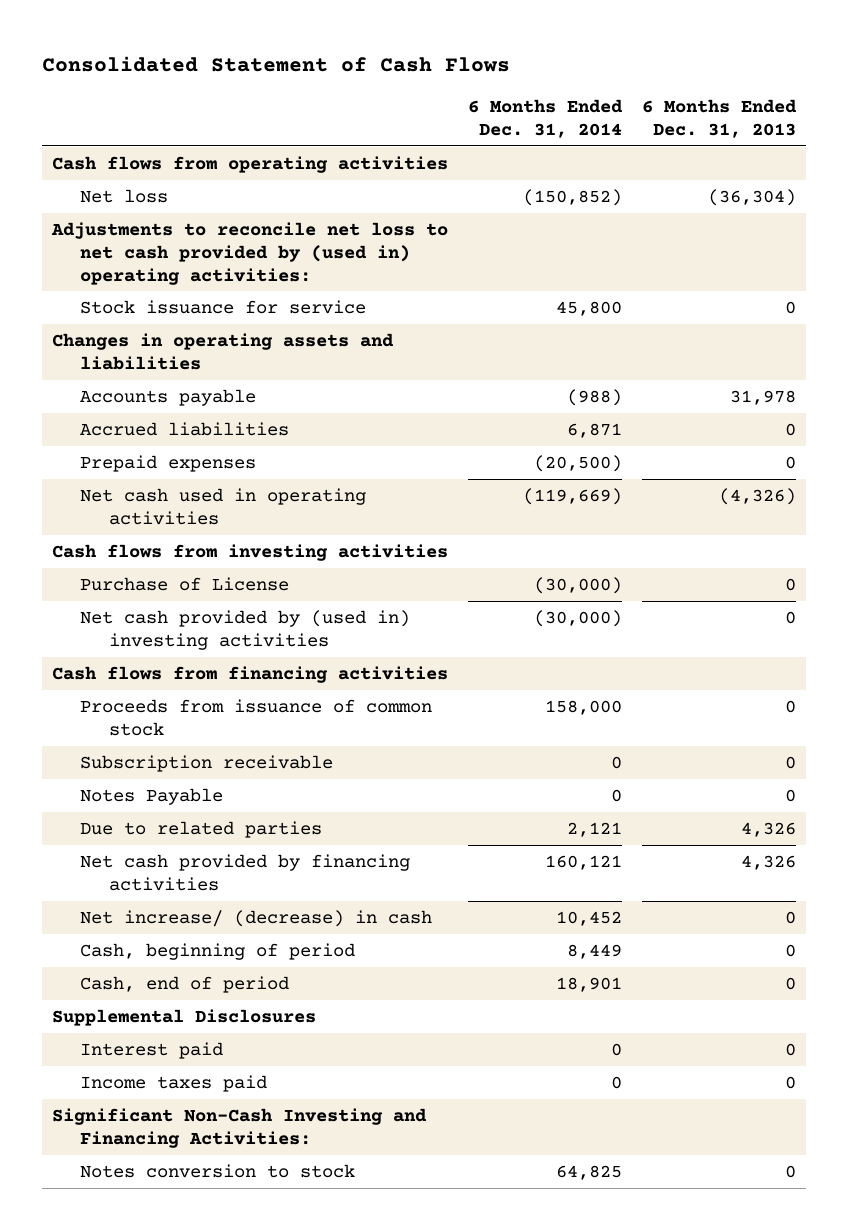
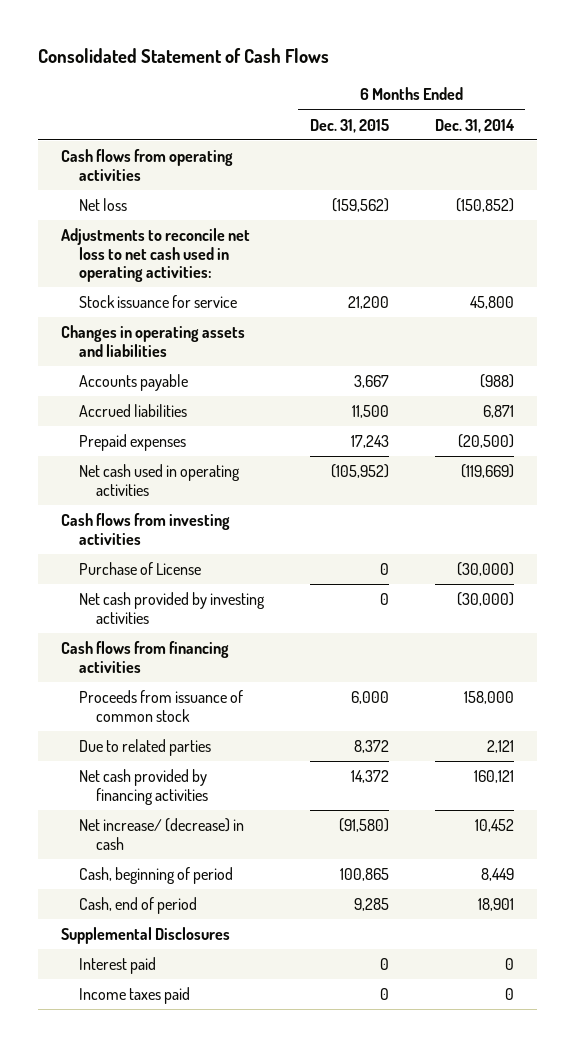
[641,98,797,138] 6 Months Ended Dec. 31, 2013 -> none
none -> [309,118,389,133] Dec. 31, 2015
[50,221,448,285] Adjustments to reconcile net loss to net cash provided by (used in) operating activities: -> [61,228,251,283] Adjustments to reconcile net loss to net cash used in operating activities:
[80,609,411,650] Net cash provided by (used in) investing activities -> [78,592,265,624] Net cash provided by investing activities
[80,754,334,772] Subscription receivable -> none
[80,787,224,805] Notes Payable -> none
[51,1107,427,1148] Significant Non-Cash Investing and Financing Activities: -> none
[80,1163,356,1178] Notes conversion to stock -> none

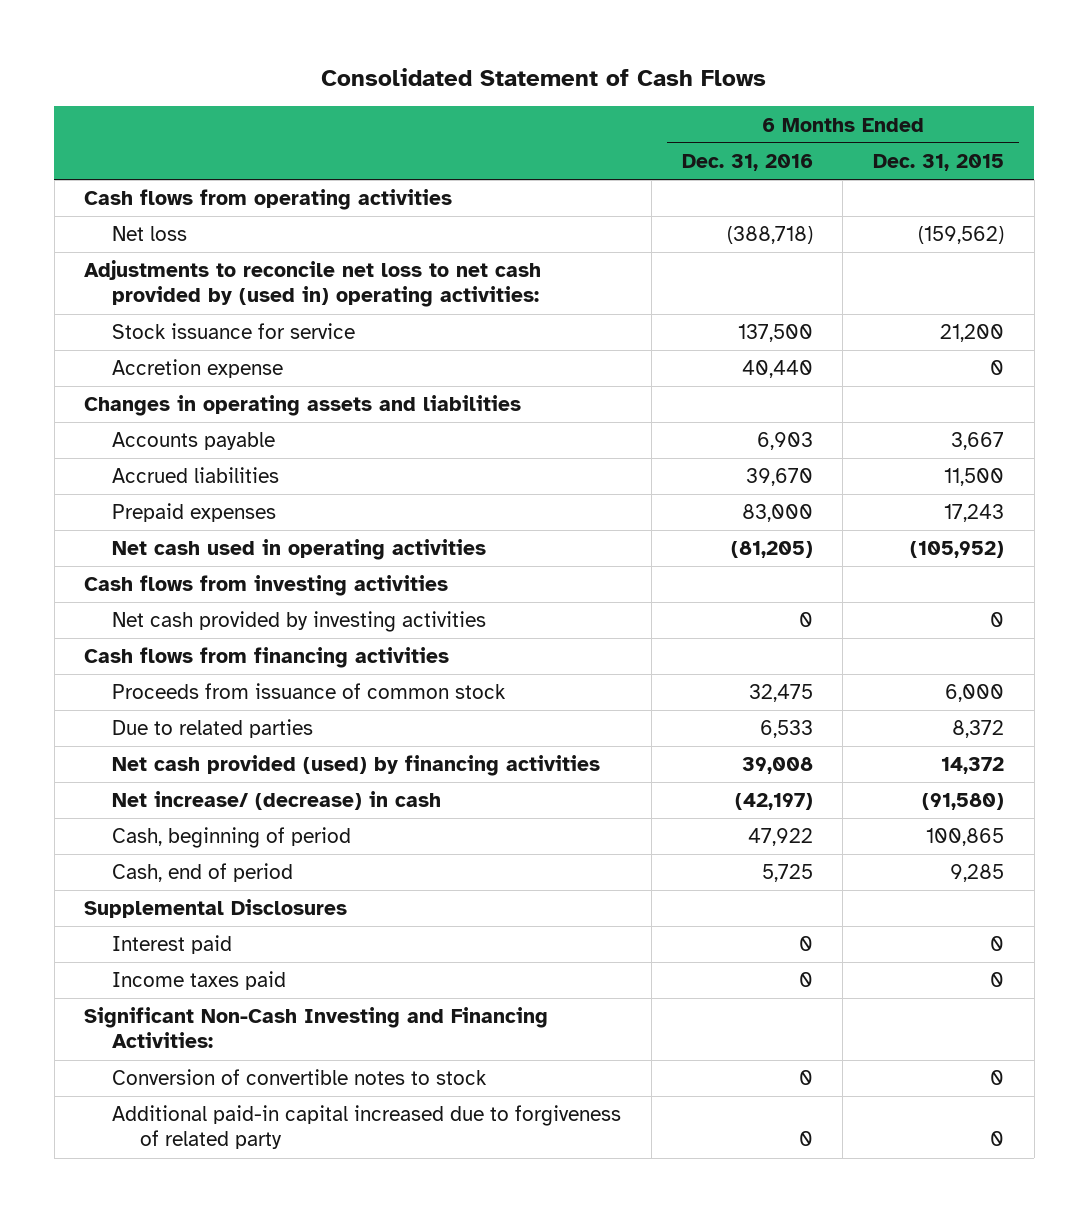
[434,118,515,133] Dec. 31, 2014 -> none
none -> [681,153,813,171] Dec. 31, 2016
[61,228,251,283] Adjustments to reconcile net loss to net cash used in operating activities: -> [84,260,542,308] Adjustments to reconcile net loss to net cash provided by (used in) operating activities:
none -> [112,359,284,379] Accretion expense
[78,562,201,576] Purchase of License -> none
[78,769,209,805] Net cash provided by financing activities -> [112,755,601,777] Net cash provided (used) by financing activities
none -> [84,1007,549,1049] Significant Non-Cash Investing and Financing Activities:
none -> [112,1069,488,1086] Conversion of convertible notes to stock
none -> [112,1105,622,1150] Additional paid-in capital increased due to forgiveness of related party

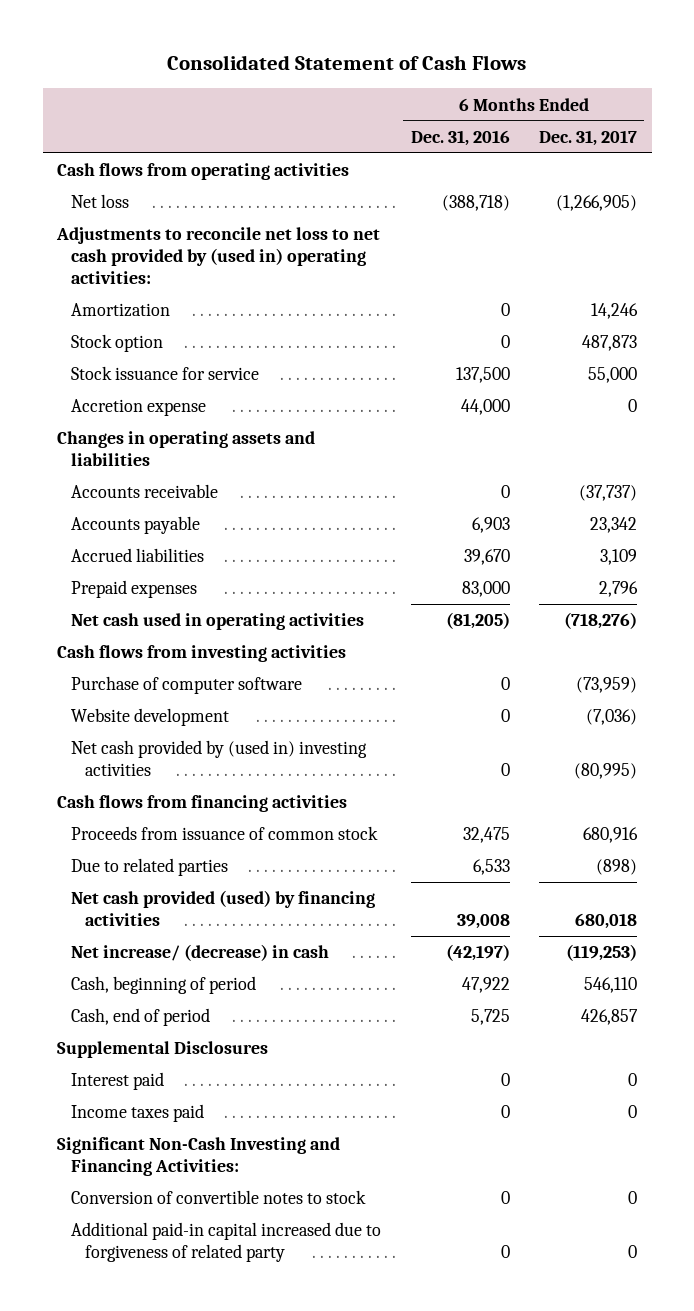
[873,153,1005,171] Dec. 31, 2015 -> none
none -> [539,129,638,146] Dec. 31, 2017
none -> [71,303,171,318] Amortization
none -> [71,334,164,353] Stock option
[741,360,813,379] 40,440 -> [460,399,510,416] 44,000
none -> [71,484,219,499] Accounts receivable
none -> [71,676,303,695] Purchase of computer software
none -> [71,708,230,727] Website development
[112,611,487,633] Net cash provided by investing activities -> [71,740,368,776] Net cash provided by (used in) investing activities

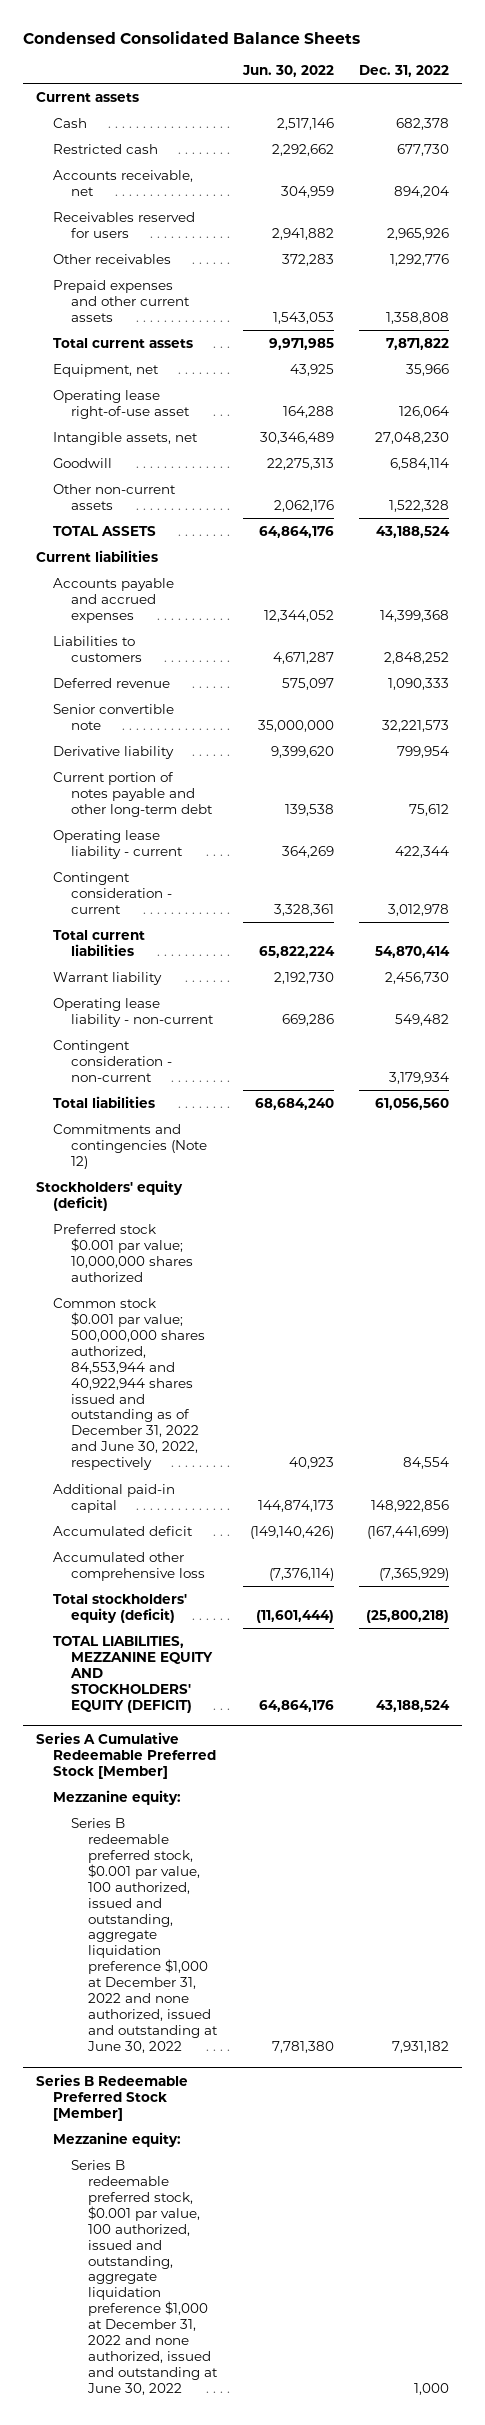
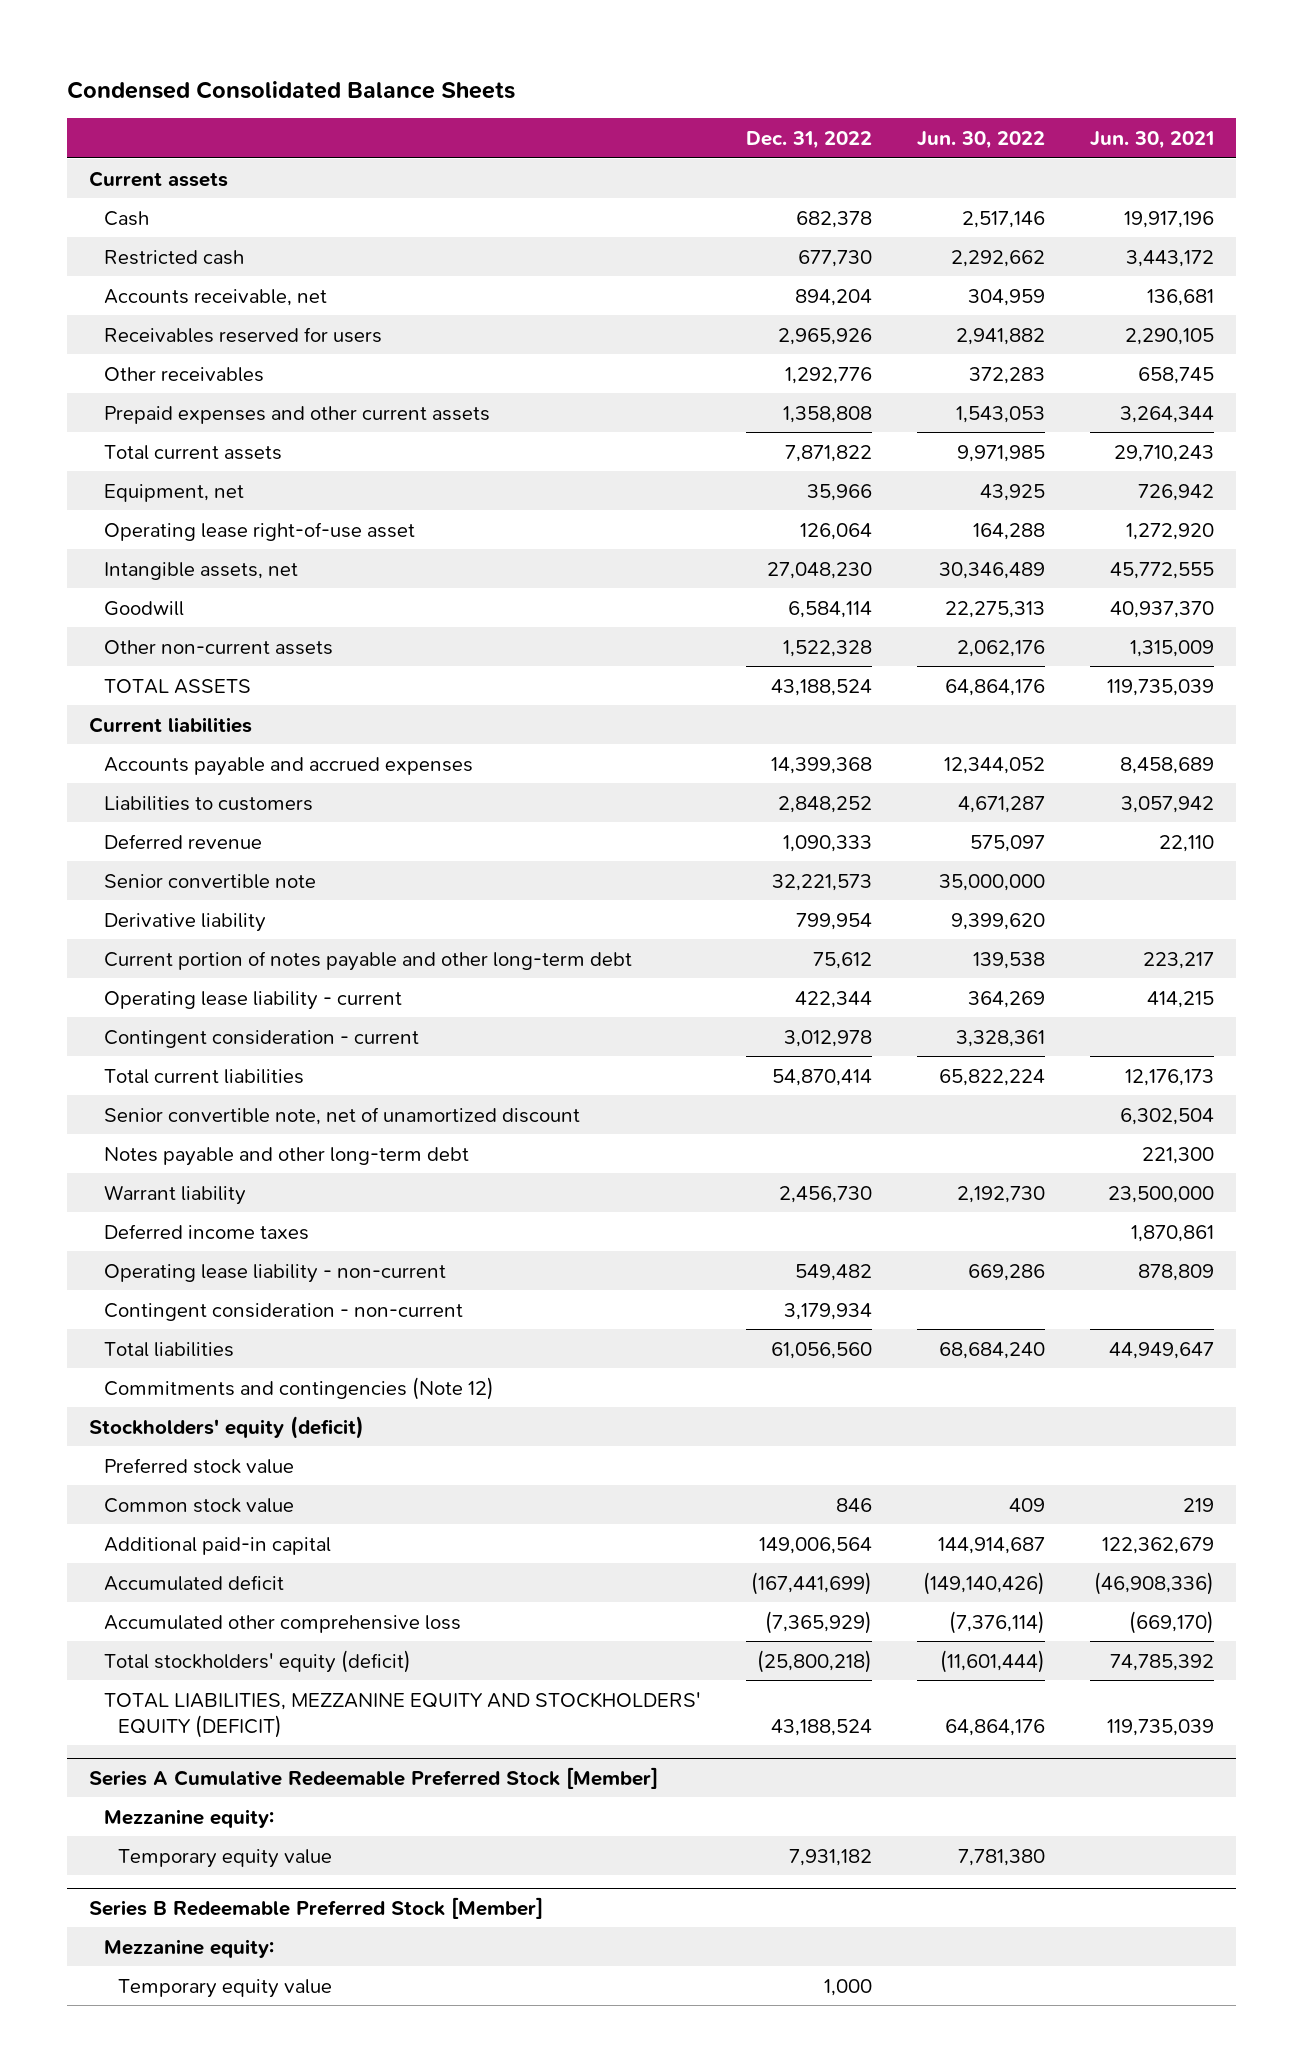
none -> [1089,131,1214,150] Jun. 30, 2021
none -> [103,1106,580,1125] Senior convertible note, net of unamortized discount
none -> [103,1146,469,1166] Notes payable and other long-term debt
none -> [103,1223,309,1240] Deferred income taxes
[53,1297,205,1471] Common stock $0.001 par value; 500,000,000 shares authorized, 84,553,944 and 40,922,944 shares issued and outstanding as of December 31, 2022 and June 30, 2022, respectively -> none
[53,1223,193,1282] Preferred stock $0.001 par value; 10,000,000 shares authorized -> [103,1457,294,1474] Preferred stock value
none -> [103,1497,294,1513] Common stock value
[257,1499,334,1512] 144,874,173 -> [937,1536,1045,1554] 144,914,687
[371,1499,450,1512] 148,922,856 -> [758,1536,872,1554] 149,006,564
[70,1817,218,2054] Series B redeemable preferred stock, $0.001 par value, 100 authorized, issued and outstanding, aggregate liquidation preference $1,000 at December 31, 2022 and none authorized, issued and outstanding at June 30, 2022 -> [117,1848,332,1868] Temporary equity value
[70,2159,218,2396] Series B redeemable preferred stock, $0.001 par value, 100 authorized, issued and outstanding, aggregate liquidation preference $1,000 at December 31, 2022 and none authorized, issued and outstanding at June 30, 2022 -> [117,1978,332,1998] Temporary equity value

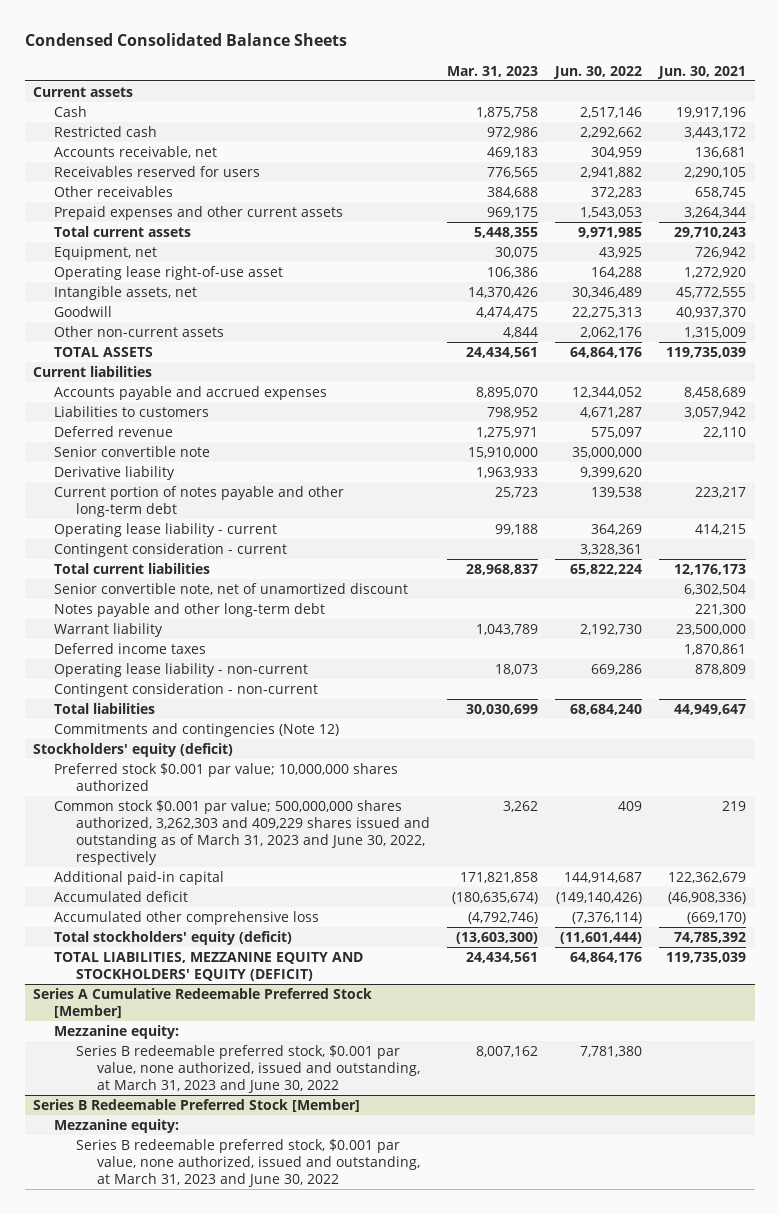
[745,131,872,150] Dec. 31, 2022 -> none
none -> [446,65,538,77] Mar. 31, 2023
[103,1457,294,1474] Preferred stock value -> [54,763,399,792] Preferred stock $0.001 par value; 10,000,000 shares authorized
[103,1497,294,1513] Common stock value -> [54,800,430,865] Common stock $0.001 par value; 500,000,000 shares authorized, 3,262,303 and 409,229 shares issued and outstanding as of March 31, 2023 and June 30, 2022, respectively
[117,1848,332,1868] Temporary equity value -> [75,1045,421,1094] Series B redeemable preferred stock, $0.001 par value, none authorized, issued and outstanding, at March 31, 2023 and June 30, 2022
[117,1978,332,1998] Temporary equity value -> [75,1139,421,1188] Series B redeemable preferred stock, $0.001 par value, none authorized, issued and outstanding, at March 31, 2023 and June 30, 2022

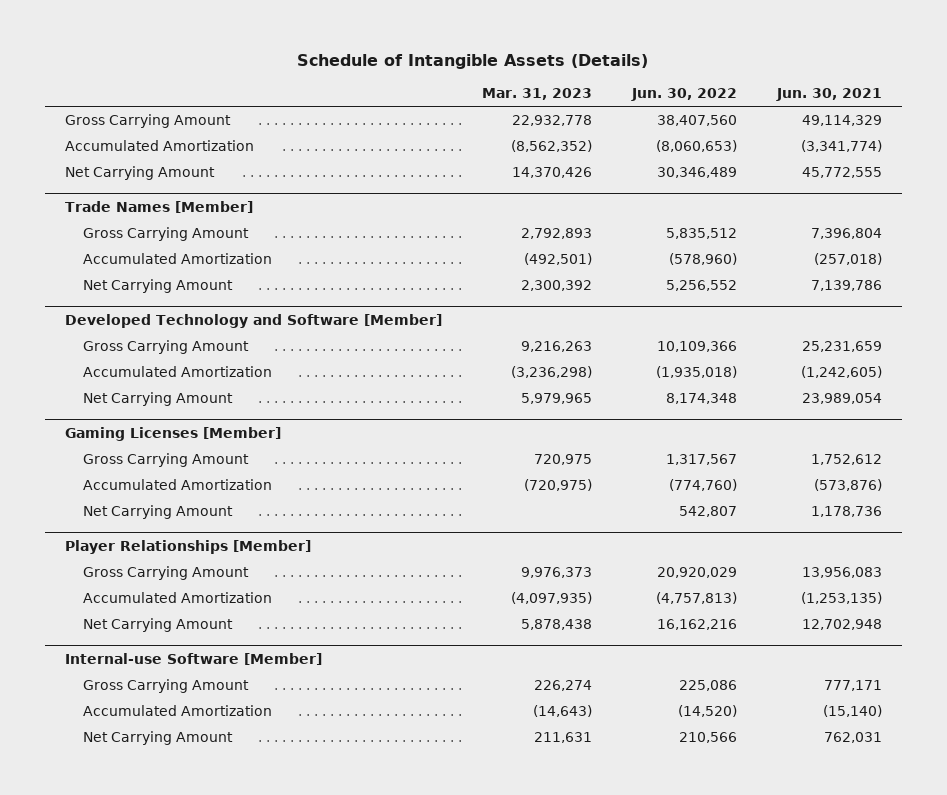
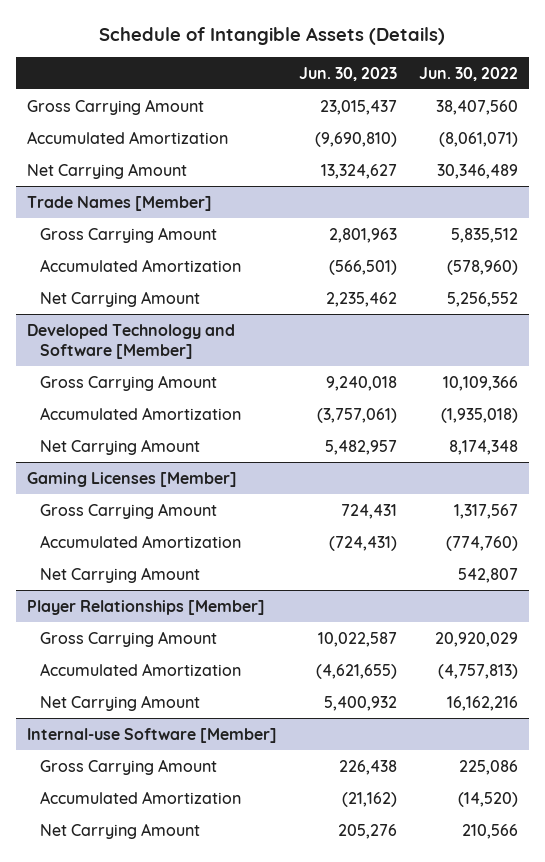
[481,88,592,101] Mar. 31, 2023 -> none
[776,88,883,102] Jun. 30, 2021 -> none
none -> [298,66,397,81] Jun. 30, 2023
[656,140,738,153] (8,060,653) -> [439,131,519,147] (8,061,071)

